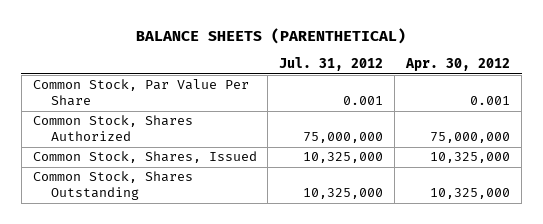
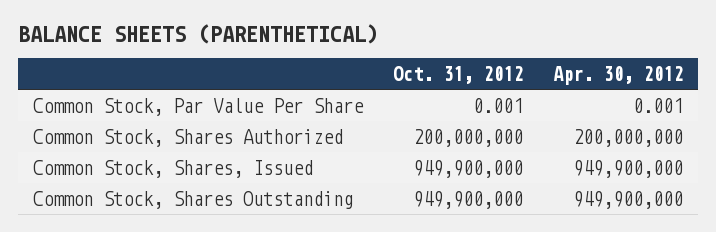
[279,57,384,72] Jul. 31, 2012 -> none
none -> [393,65,524,84] Oct. 31, 2012
[430,132,511,144] 75,000,000 -> [573,128,684,147] 200,000,000
[430,152,511,164] 10,325,000 -> [573,159,684,178] 949,900,000
[430,188,511,200] 10,325,000 -> [573,190,684,209] 949,900,000

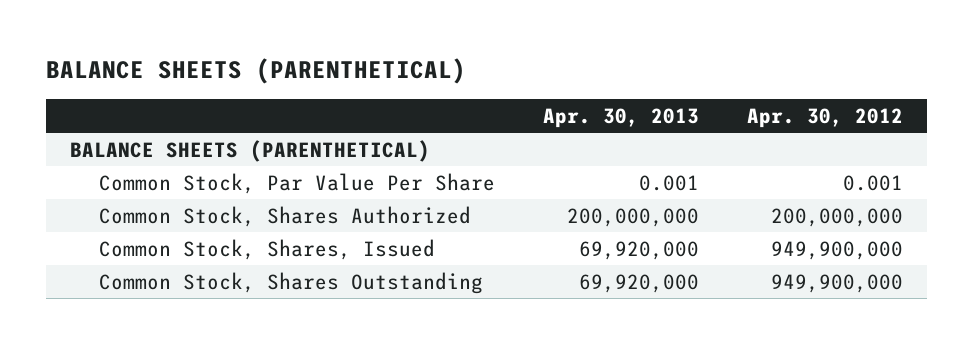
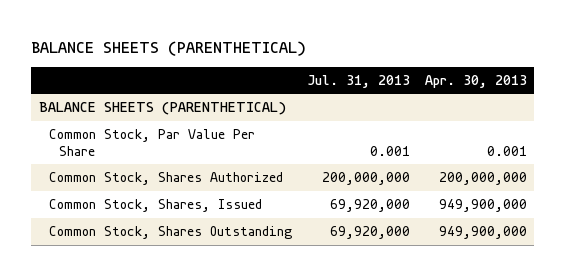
[747,107,904,128] Apr. 30, 2012 -> none
none -> [306,74,410,88] Jul. 31, 2013
[579,240,700,260] 69,920,000 -> [438,199,527,213] 949,900,000
[579,273,700,293] 69,920,000 -> [438,226,527,240] 949,900,000

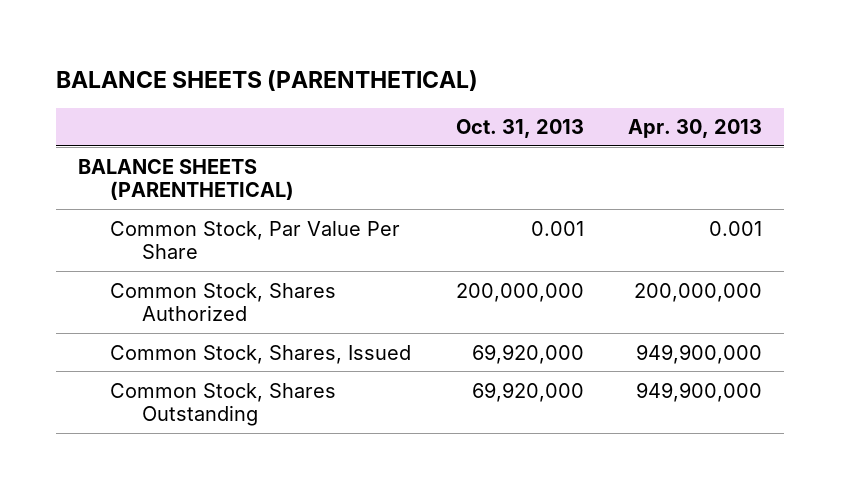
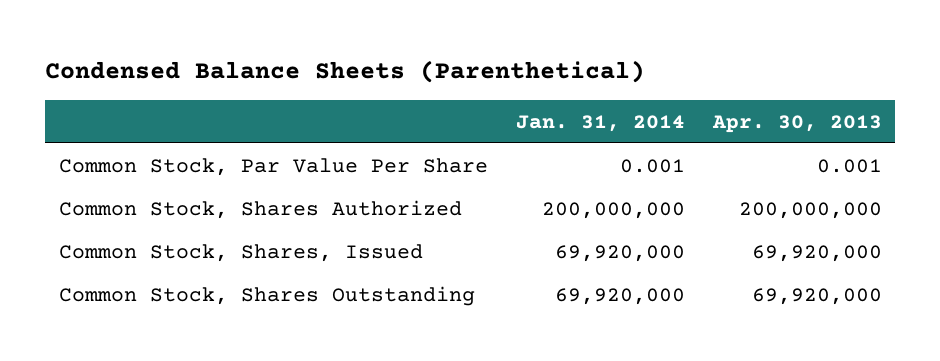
[56,69,479,91] BALANCE SHEETS (PARENTHETICAL) -> [44,60,645,84] Condensed Balance Sheets (Parenthetical)
[455,119,584,139] Oct. 31, 2013 -> none
none -> [515,114,685,132] Jan. 31, 2014
[78,158,295,201] BALANCE SHEETS (PARENTHETICAL) -> none
[636,343,763,364] 949,900,000 -> [751,244,882,262] 69,920,000
[636,381,763,402] 949,900,000 -> [751,287,882,305] 69,920,000

